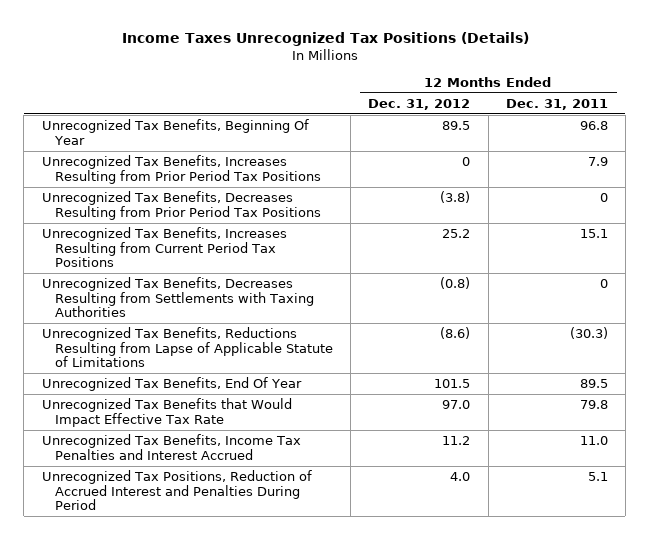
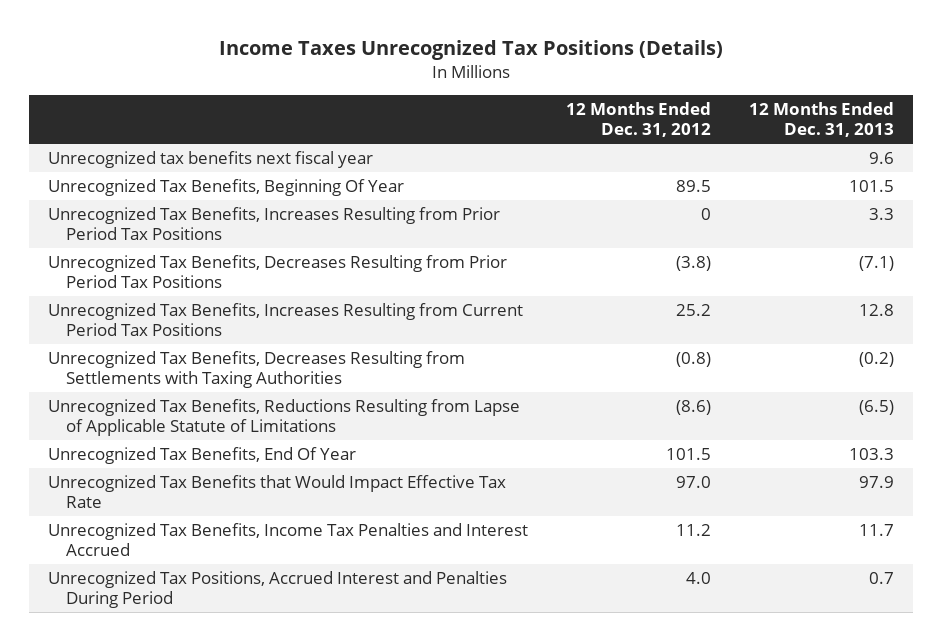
[505,98,608,110] Dec. 31, 2011 -> none
none -> [749,101,895,138] 12 Months Ended Dec. 31, 2013
none -> [48,150,374,168] Unrecognized tax benefits next fiscal year
[41,469,312,511] Unrecognized Tax Positions, Reduction of Accrued Interest and Penalties During Period -> [48,570,508,609] Unrecognized Tax Positions, Accrued Interest and Penalties During Period

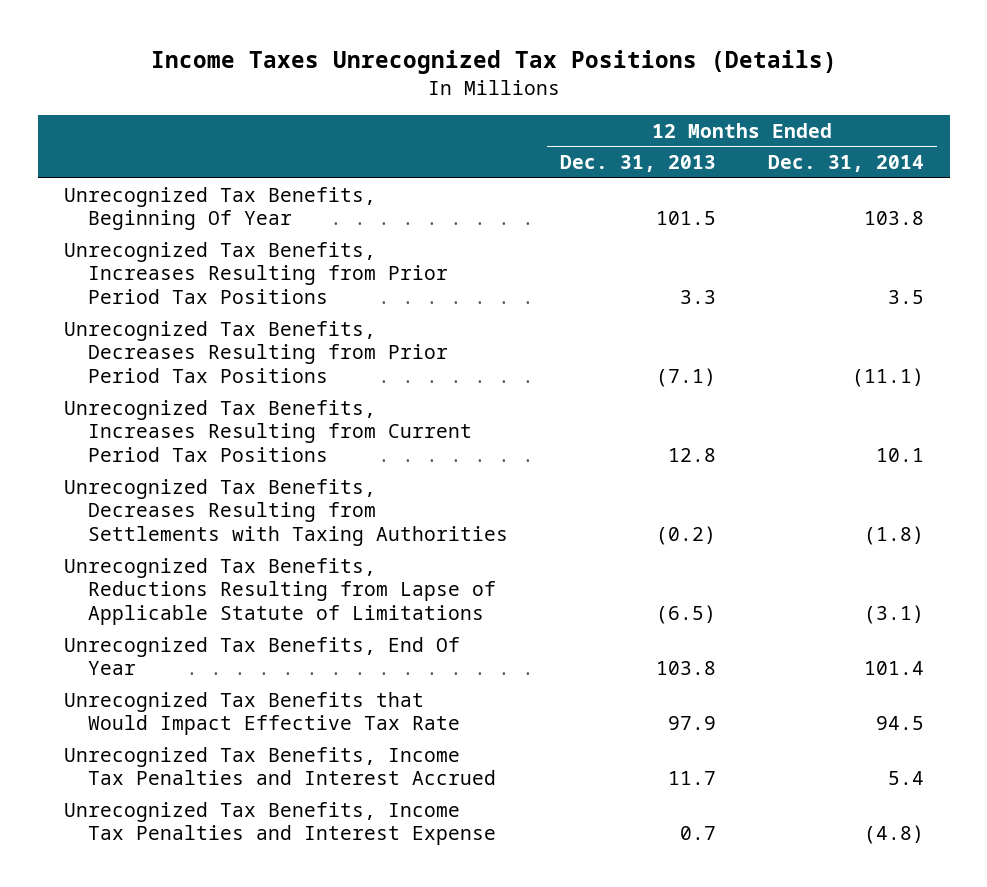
[566,101,712,138] 12 Months Ended Dec. 31, 2012 -> none
none -> [767,155,924,173] Dec. 31, 2014
[48,150,374,168] Unrecognized tax benefits next fiscal year -> none
[849,447,895,460] 103.3 -> [655,661,716,676] 103.8
[48,570,508,609] Unrecognized Tax Positions, Accrued Interest and Penalties During Period -> none
none -> [63,801,496,846] Unrecognized Tax Benefits, Income Tax Penalties and Interest Expense

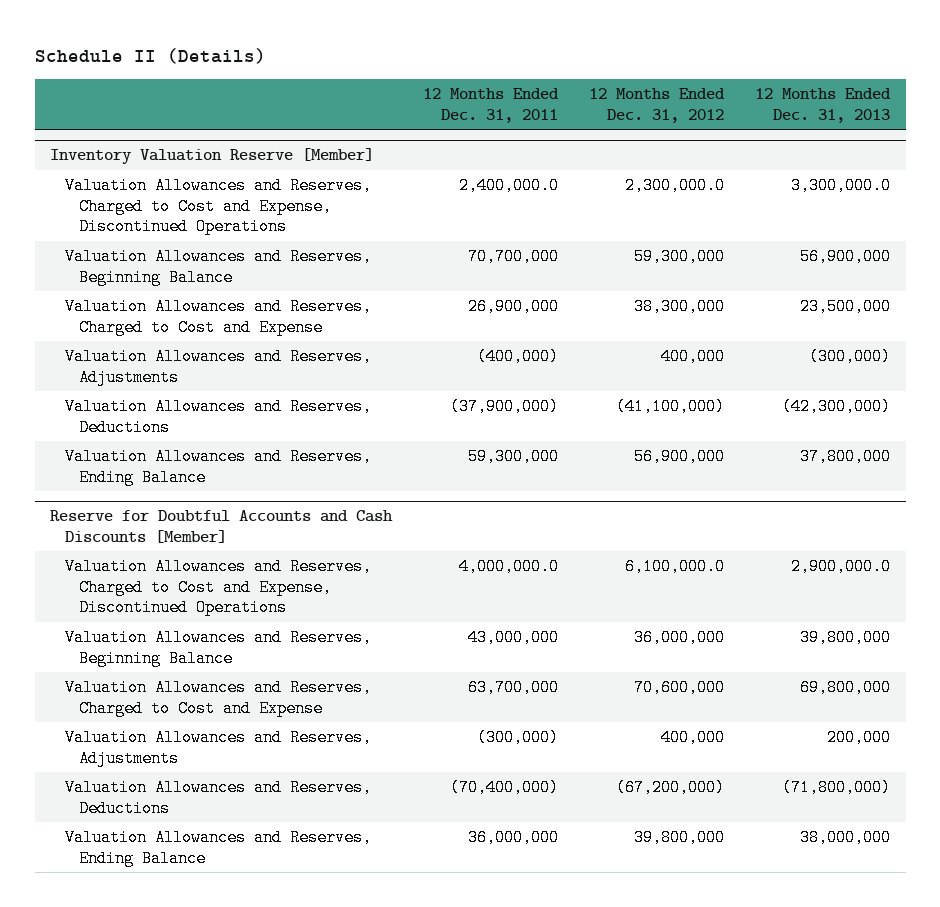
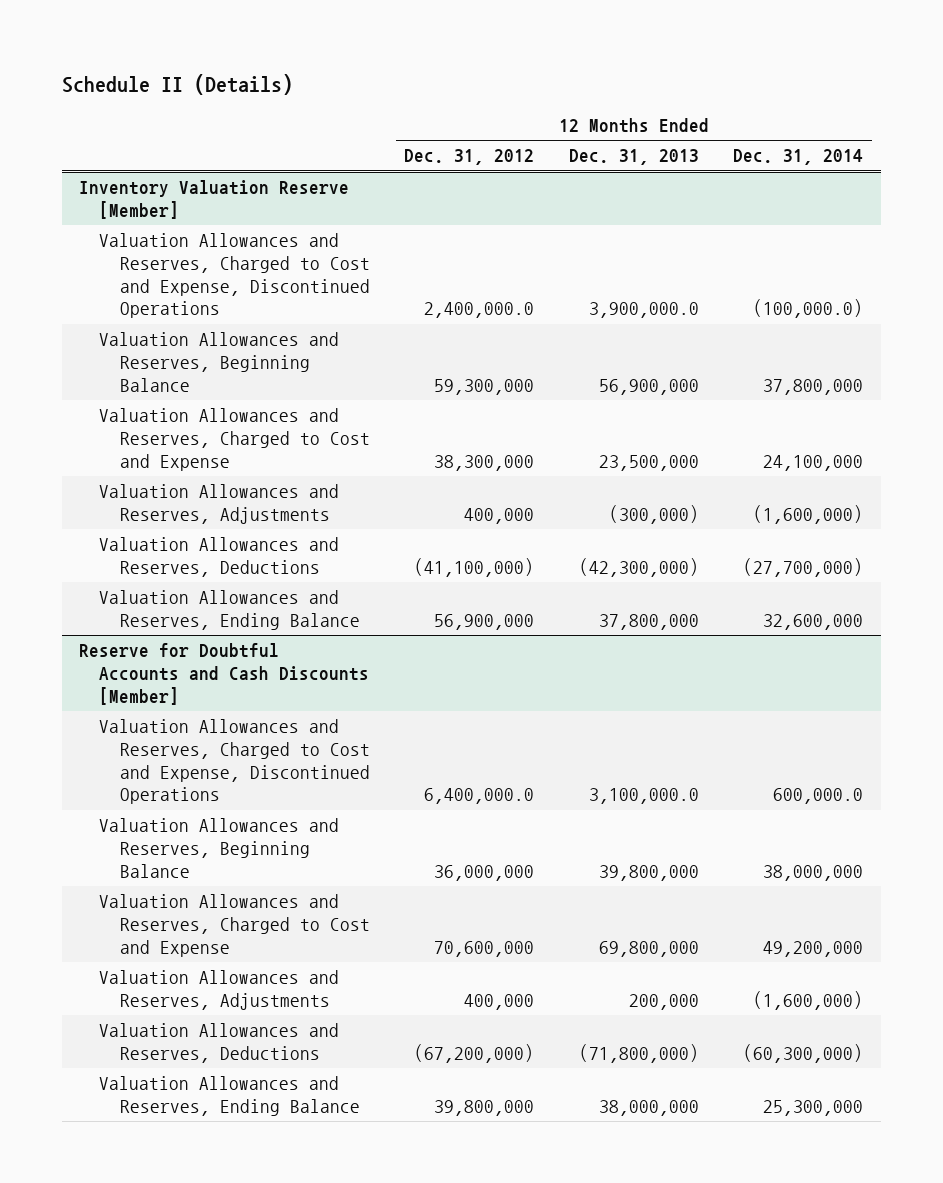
[423,88,560,124] 12 Months Ended Dec. 31, 2011 -> none
none -> [733,149,864,166] Dec. 31, 2014
[625,176,726,194] 2,300,000.0 -> [424,302,535,319] 2,400,000.0
[791,176,892,194] 3,300,000.0 -> [588,302,699,319] 3,900,000.0
[625,557,726,575] 6,100,000.0 -> [424,788,535,805] 6,400,000.0
[791,557,892,575] 2,900,000.0 -> [588,788,699,805] 3,100,000.0

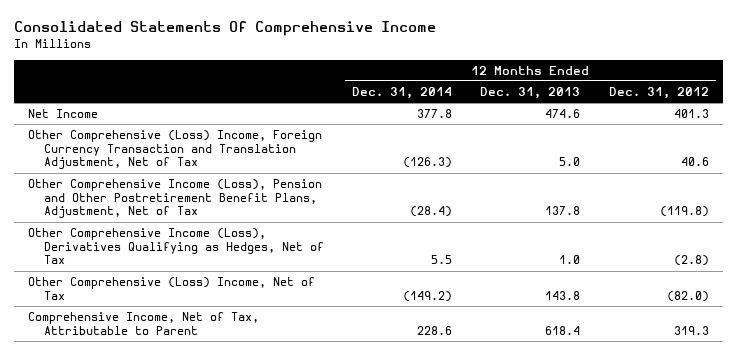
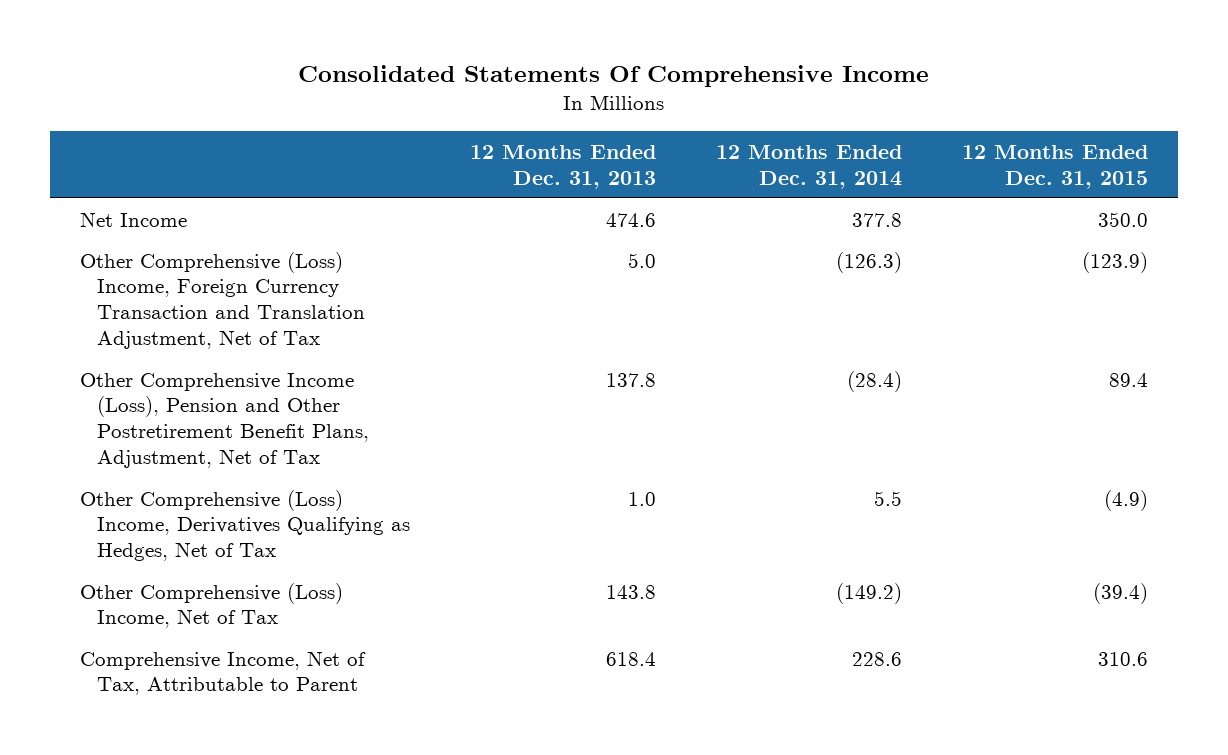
[608,87,709,100] Dec. 31, 2012 -> none
none -> [961,144,1148,189] 12 Months Ended Dec. 31, 2015
[27,228,324,265] Other Comprehensive Income (Loss), Derivatives Qualifying as Hedges, Net of Tax -> [80,489,411,562] Other Comprehensive (Loss) Income, Derivatives Qualifying as Hedges, Net of Tax

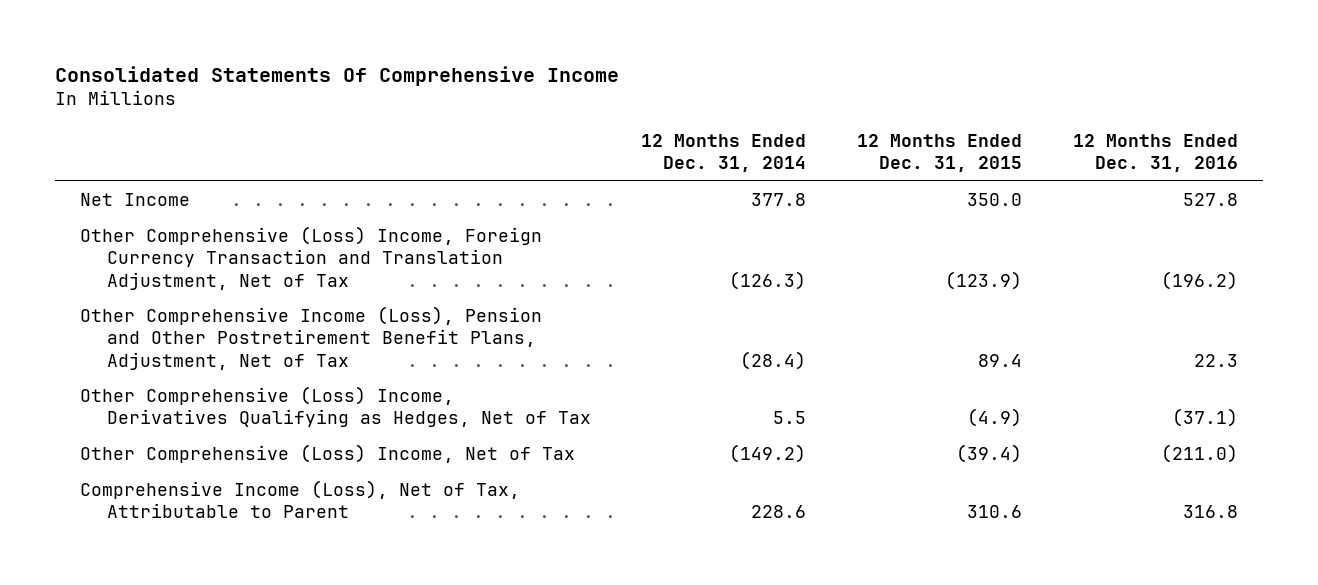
[470,144,657,189] 12 Months Ended Dec. 31, 2013 -> none
none -> [1073,134,1239,173] 12 Months Ended Dec. 31, 2016
[80,650,367,696] Comprehensive Income, Net of Tax, Attributable to Parent -> [80,480,521,519] Comprehensive Income (Loss), Net of Tax, Attributable to Parent

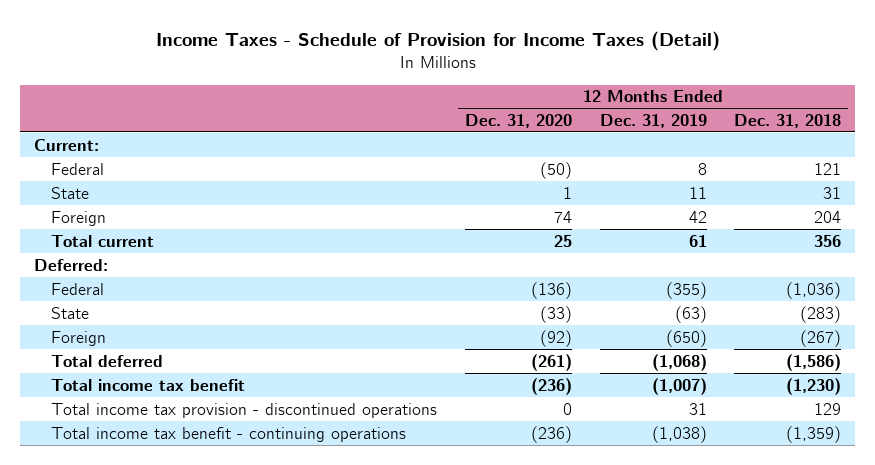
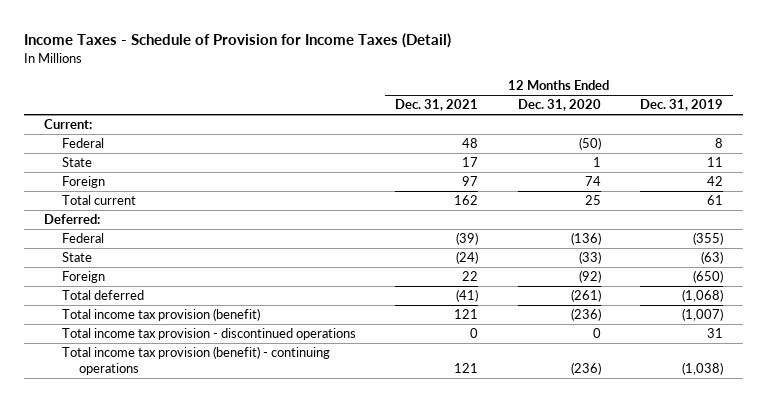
[734,113,842,128] Dec. 31, 2018 -> none
none -> [395,99,479,112] Dec. 31, 2021
[51,378,246,391] Total income tax benefit -> [61,308,260,322] Total income tax provision (benefit)
[51,426,407,442] Total income tax benefit - continuing operations -> [61,346,330,375] Total income tax provision (benefit) - continuing operations

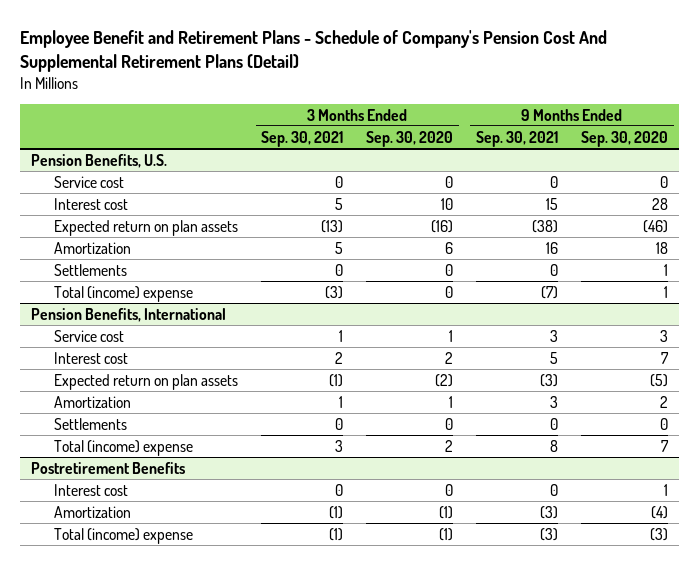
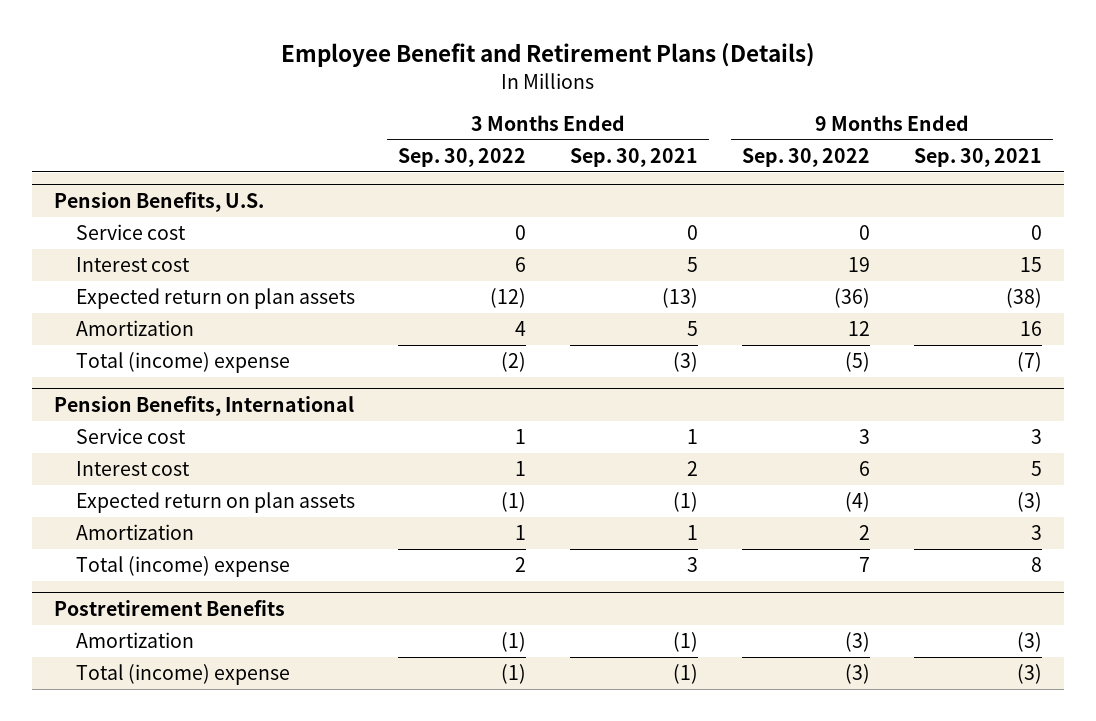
[19,29,607,72] Employee Benefit and Retirement Plans - Schedule of Company's Pension Cost And Supplemental Retirement Plans (Detail) -> [281,43,816,68] Employee Benefit and Retirement Plans (Details)
[366,130,454,147] Sep. 30, 2020 -> none
[580,130,668,147] Sep. 30, 2020 -> none
none -> [398,147,527,167] Sep. 30, 2022
none -> [742,147,871,167] Sep. 30, 2022
[54,263,128,276] Settlements -> none
[54,417,128,430] Settlements -> none
[54,483,129,496] Interest cost -> none

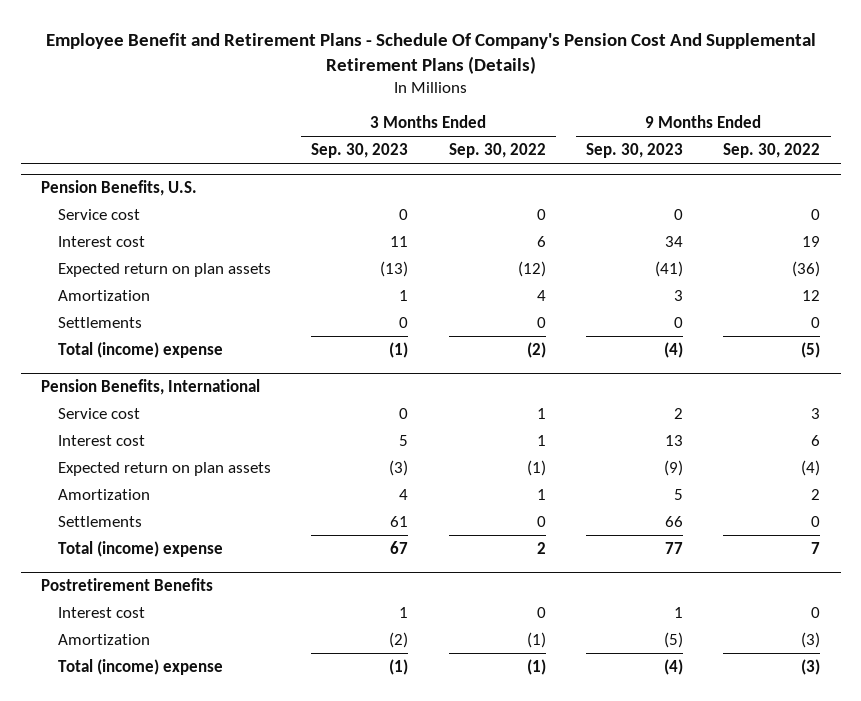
[281,43,816,68] Employee Benefit and Retirement Plans (Details) -> [45,33,816,75] Employee Benefit and Retirement Plans - Schedule Of Company's Pension Cost And Supplemental Retirement Plans (Details)
[570,147,699,167] Sep. 30, 2021 -> none
[914,147,1043,167] Sep. 30, 2021 -> none
none -> [311,143,409,159] Sep. 30, 2023
none -> [585,143,683,159] Sep. 30, 2023
none -> [57,316,142,328] Settlements
none -> [57,515,142,527] Settlements
none -> [57,606,145,618] Interest cost

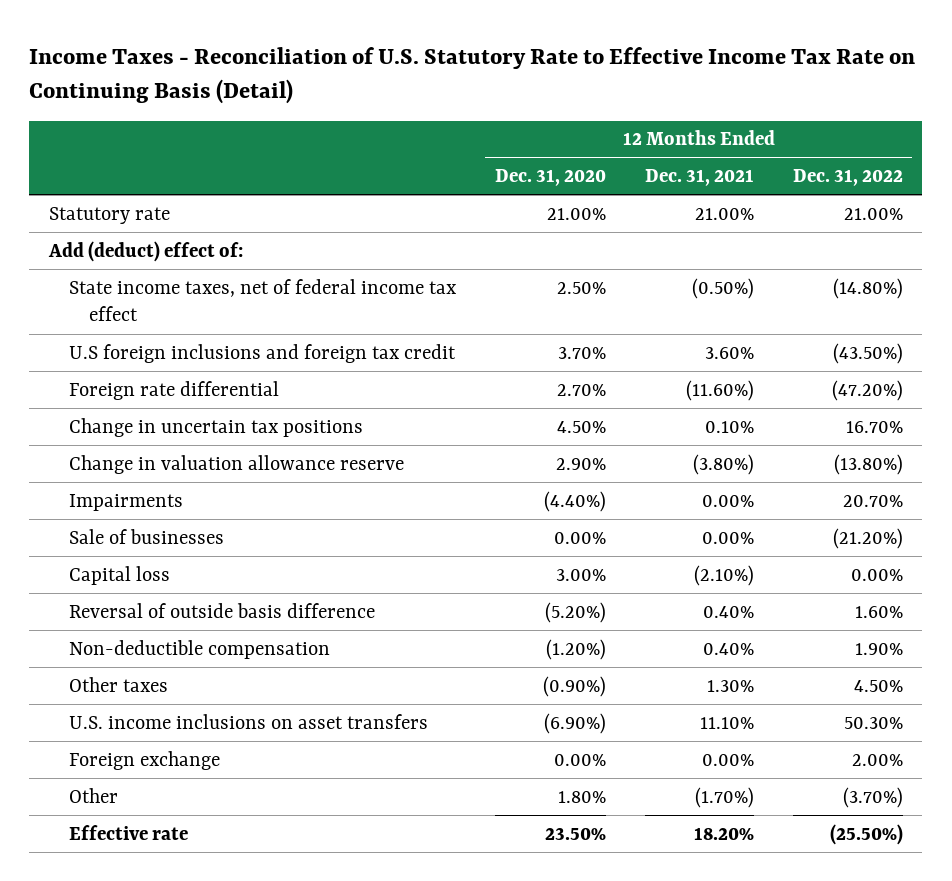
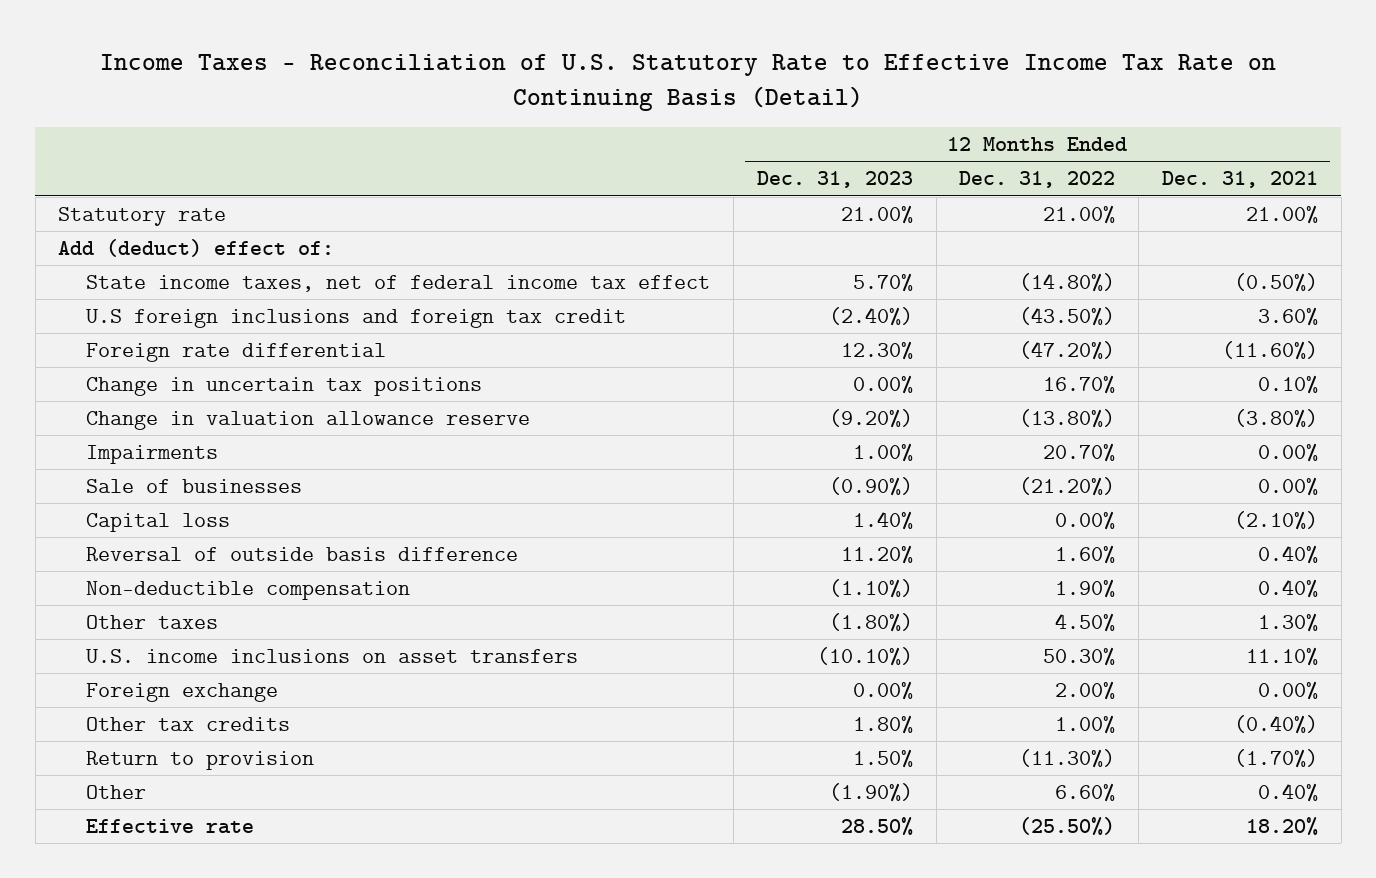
[494,169,606,187] Dec. 31, 2020 -> none
none -> [756,171,913,189] Dec. 31, 2023
none -> [86,717,291,732] Other tax credits
none -> [86,751,315,771] Return to provision
[694,786,754,808] (1.70%) -> [1258,783,1319,803] 0.40%
[842,786,903,808] (3.70%) -> [1055,783,1116,803] 6.60%

